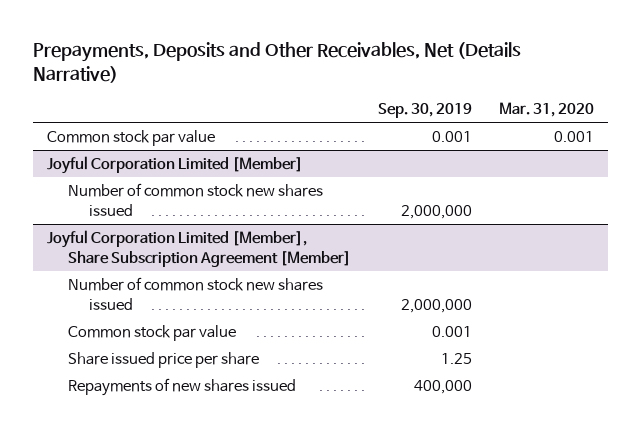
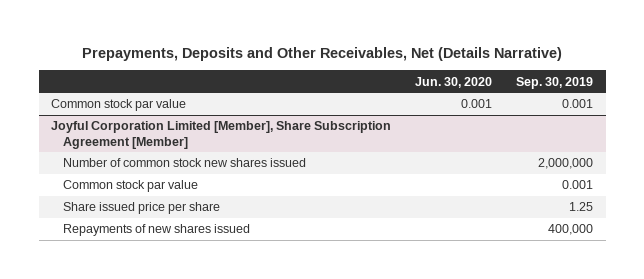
[499,101,595,117] Mar. 31, 2020 -> none
none -> [415,76,493,88] Jun. 30, 2020
[46,156,303,175] Joyful Corporation Limited [Member] -> none
[67,183,323,216] Number of common stock new shares issued -> none

